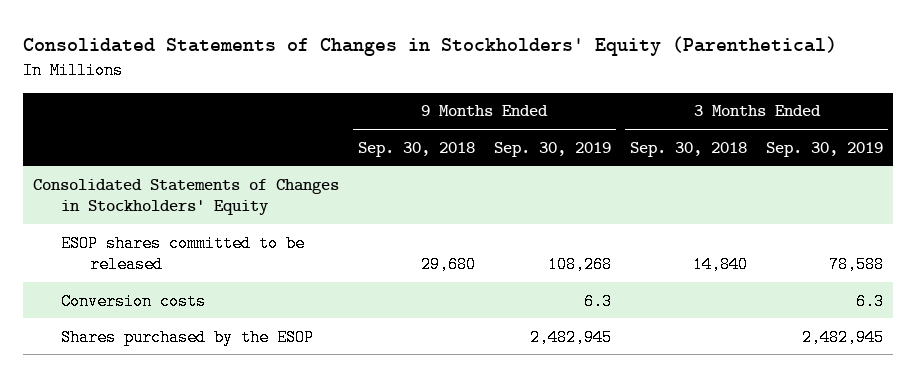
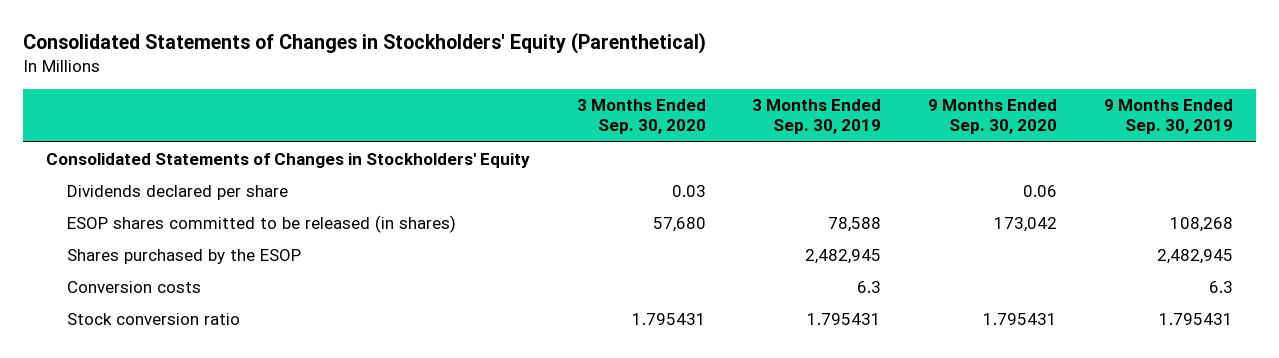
[357,141,475,157] Sep. 30, 2018 -> none
[630,141,748,157] Sep. 30, 2018 -> none
none -> [576,99,706,135] 3 Months Ended Sep. 30, 2020
none -> [927,99,1057,135] 9 Months Ended Sep. 30, 2020
none -> [67,185,289,201] Dividends declared per share
[61,234,306,274] ESOP shares committed to be released -> [67,215,457,234] ESOP shares committed to be released (in shares)
[61,292,207,310] Conversion costs -> [67,281,202,294] Conversion costs
none -> [67,313,241,326] Stock conversion ratio

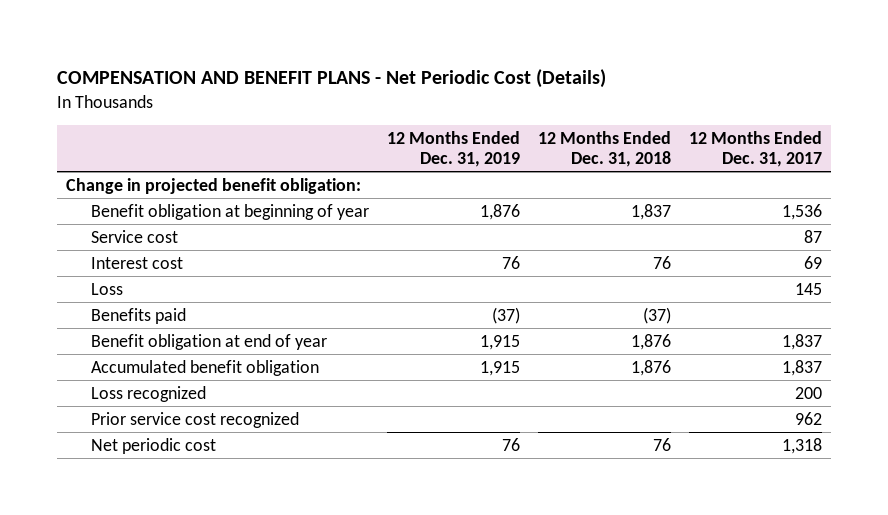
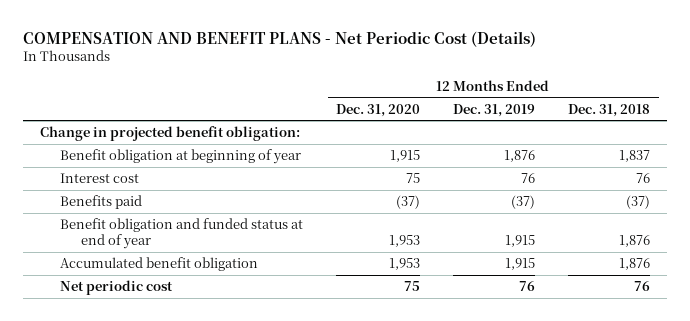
[689,130,823,167] 12 Months Ended Dec. 31, 2017 -> none
none -> [336,103,421,117] Dec. 31, 2020
[90,229,178,243] Service cost -> none
[90,282,123,295] Loss -> none
[90,333,327,350] Benefit obligation at end of year -> [60,218,304,250] Benefit obligation and funded status at end of year
[90,385,206,402] Loss recognized -> none
[90,411,299,428] Prior service cost recognized -> none

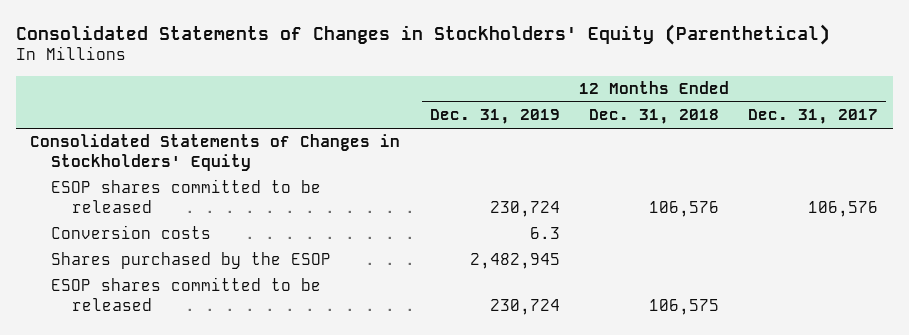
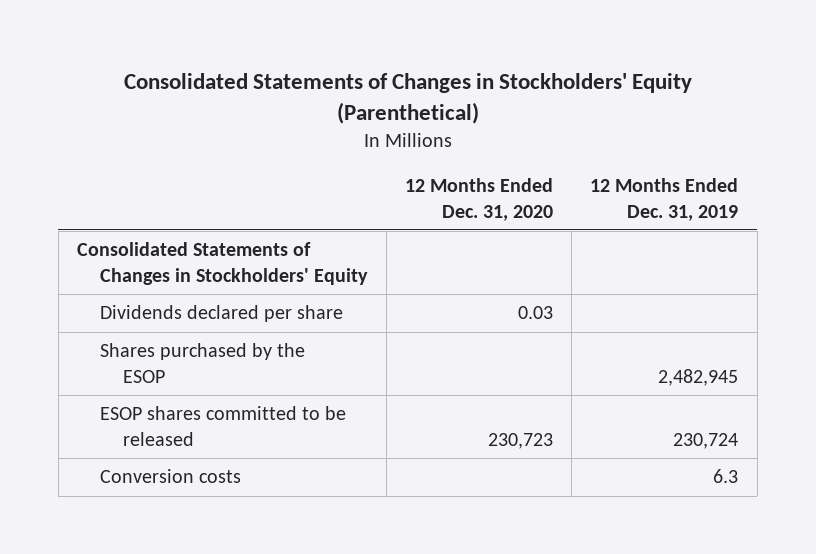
[588,109,719,125] Dec. 31, 2018 -> none
[748,109,879,125] Dec. 31, 2017 -> none
none -> [404,178,553,221] 12 Months Ended Dec. 31, 2020
[51,179,322,214] ESOP shares committed to be released -> none
none -> [100,305,344,323] Dividends declared per share
[51,225,212,240] Conversion costs -> [100,469,242,484] Conversion costs

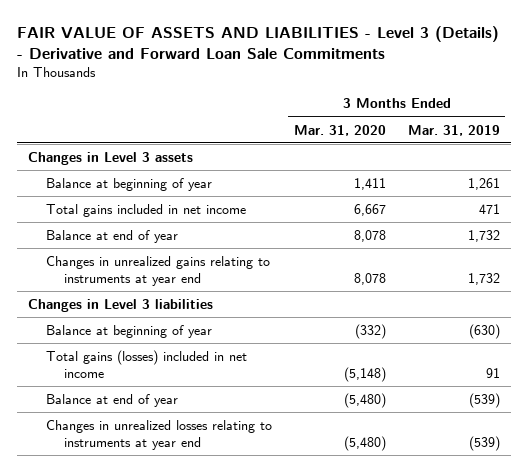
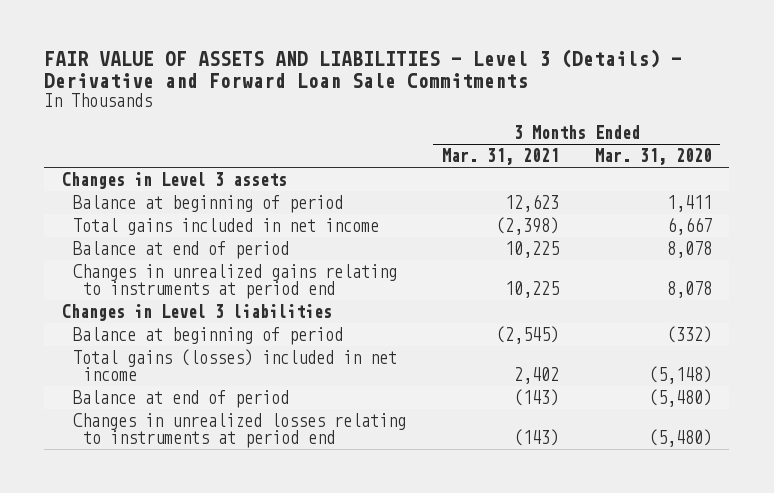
[407,124,500,136] Mar. 31, 2019 -> none
none -> [441,148,559,166] Mar. 31, 2021
[45,177,212,191] Balance at beginning of year -> [72,194,343,213] Balance at beginning of period
[45,229,178,243] Balance at end of year -> [72,240,289,259] Balance at end of period
[45,255,270,286] Changes in unrealized gains relating to instruments at year end -> [72,263,397,300] Changes in unrealized gains relating to instruments at period end
[45,324,212,338] Balance at beginning of year -> [72,326,343,345] Balance at beginning of period
[45,393,178,407] Balance at end of year -> [72,389,289,408] Balance at end of period
[45,419,272,450] Changes in unrealized losses relating to instruments at year end -> [72,412,406,449] Changes in unrealized losses relating to instruments at period end

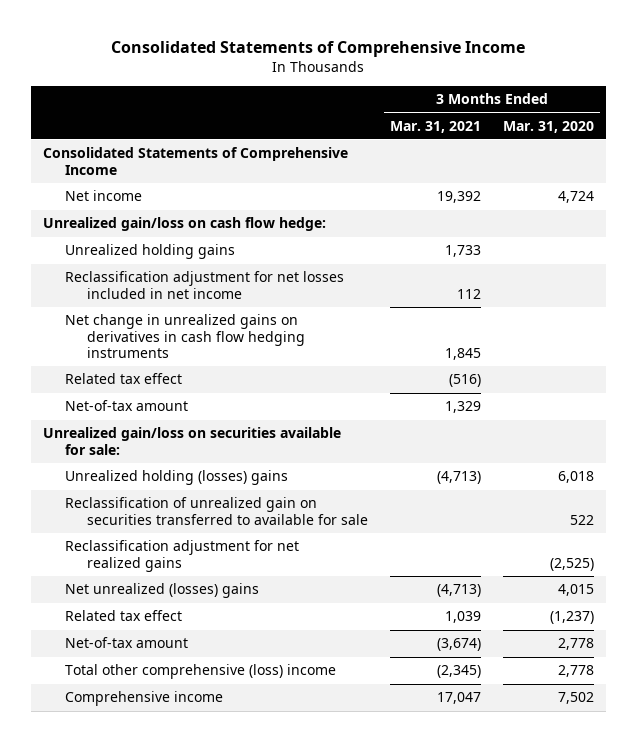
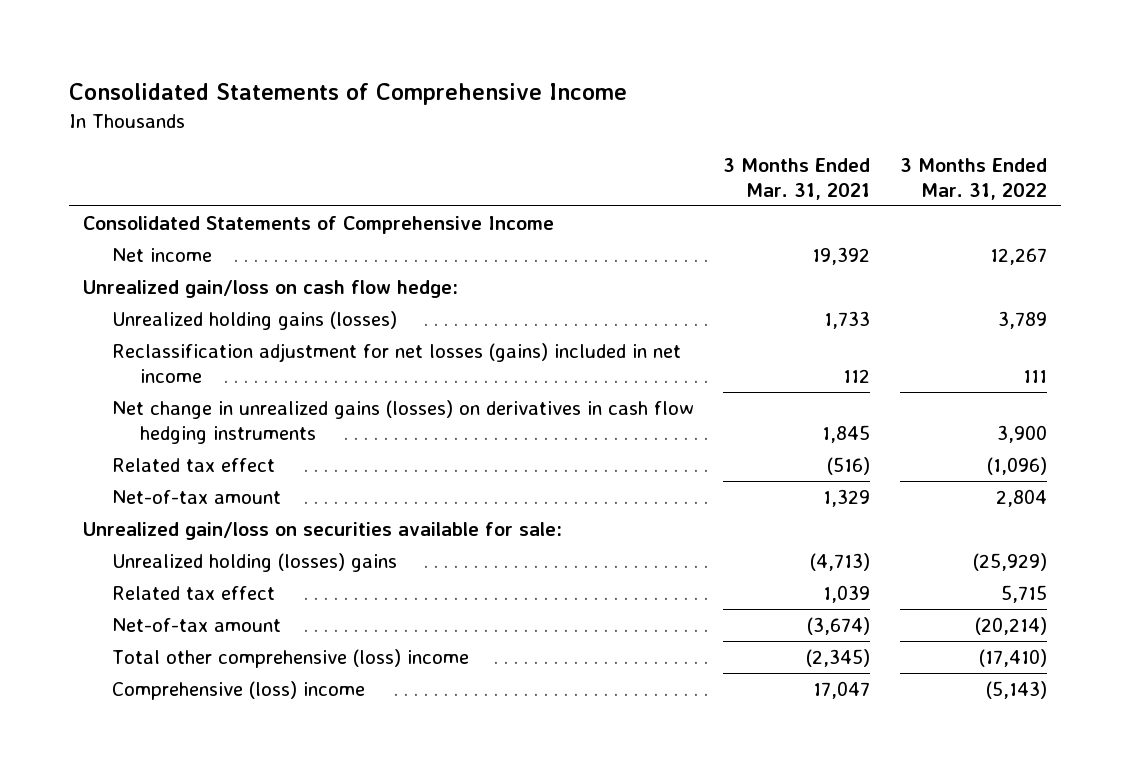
[503,120,595,133] Mar. 31, 2020 -> none
none -> [899,157,1047,200] 3 Months Ended Mar. 31, 2022
[64,244,235,260] Unrealized holding gains -> [111,311,397,331] Unrealized holding gains (losses)
[64,271,344,299] Reclassification adjustment for net losses included in net income -> [111,343,681,384] Reclassification adjustment for net losses (gains) included in net income
[64,314,305,359] Net change in unrealized gains on derivatives in cash flow hedging instruments -> [111,400,694,445] Net change in unrealized gains (losses) on derivatives in cash flow hedging instruments
[64,497,368,525] Reclassification of unrealized gain on securities transferred to available for sale -> none
[64,540,299,572] Reclassification adjustment for net realized gains -> none
[64,583,259,599] Net unrealized (losses) gains -> none
[64,691,223,707] Comprehensive income -> [111,681,365,701] Comprehensive (loss) income

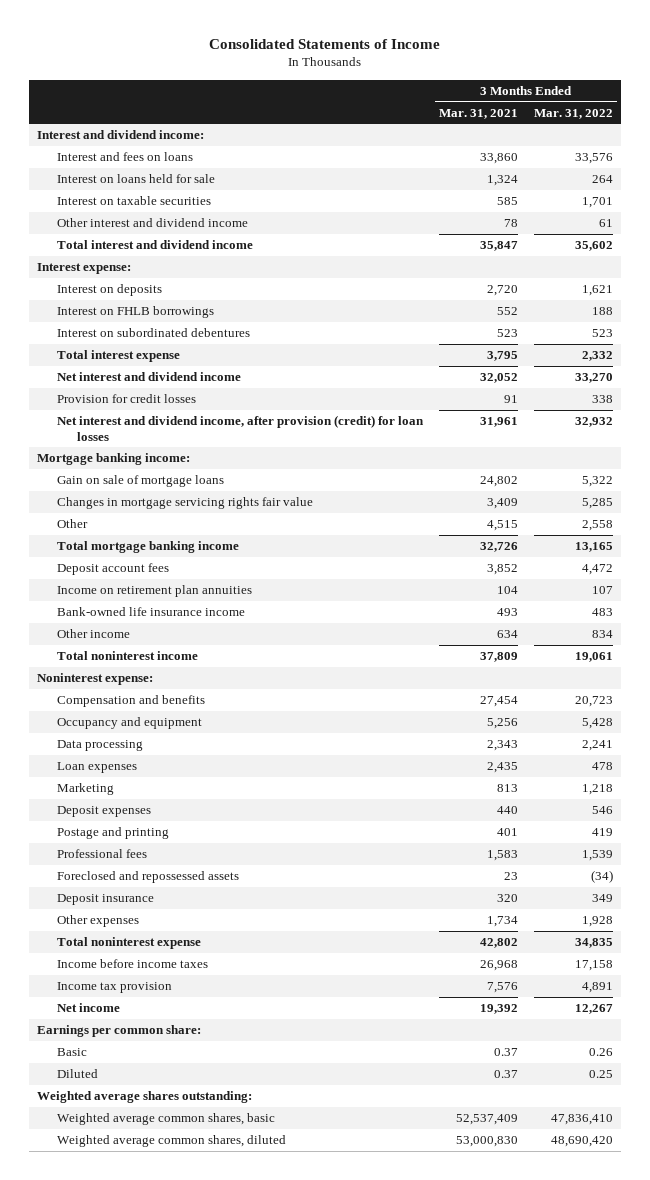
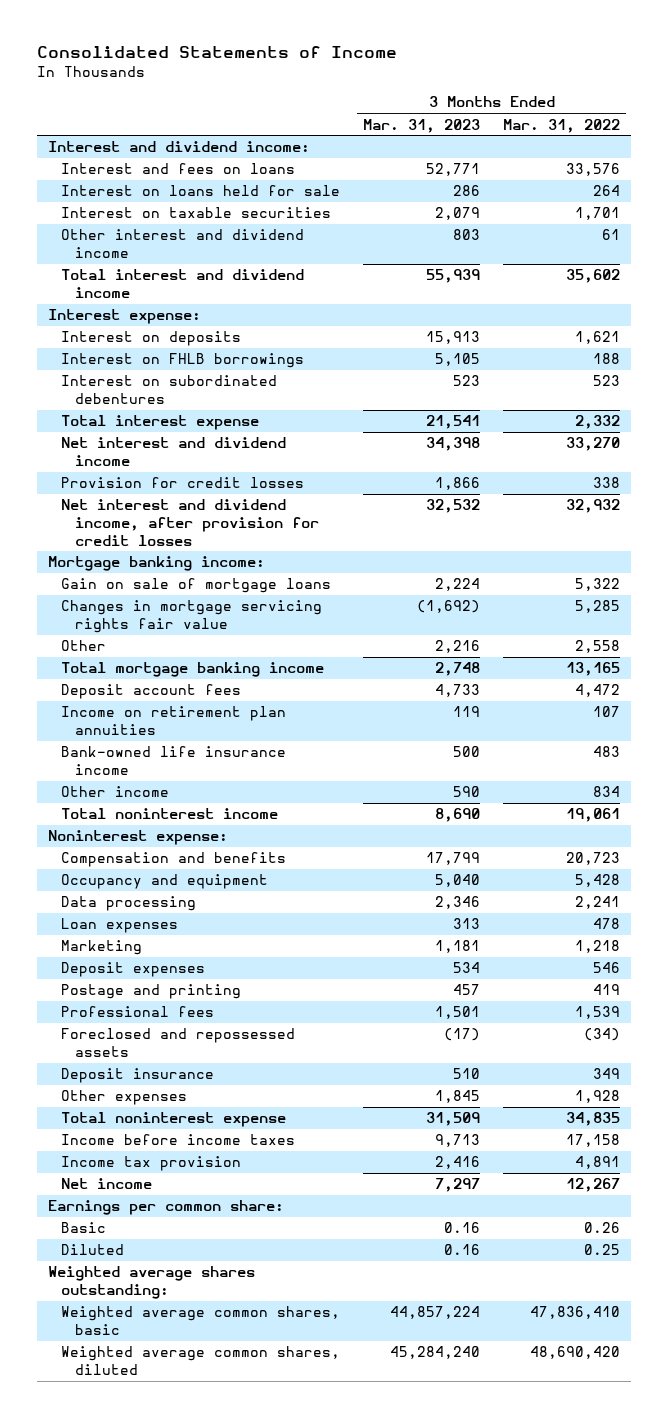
[438,108,518,119] Mar. 31, 2021 -> none
none -> [363,118,481,133] Mar. 31, 2023
[56,415,424,441] Net interest and dividend income, after provision (credit) for loan losses -> [61,499,319,546] Net interest and dividend income, after provision for credit losses

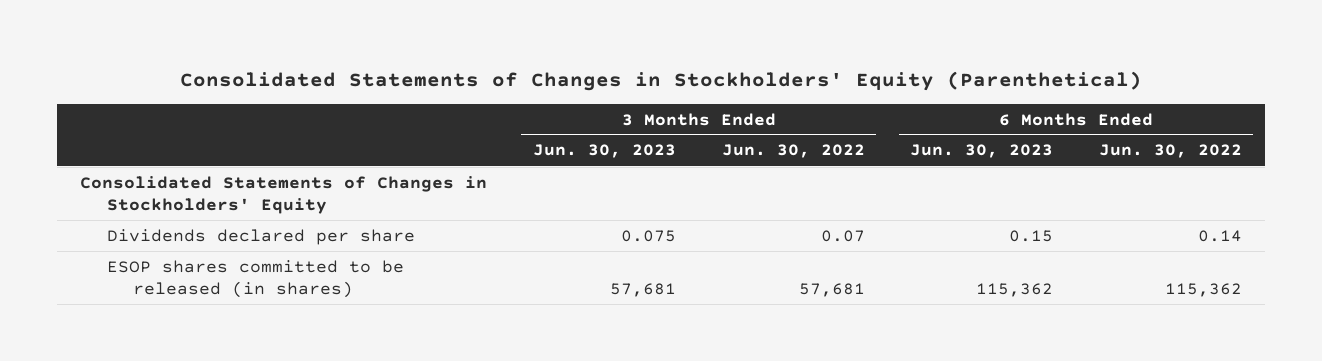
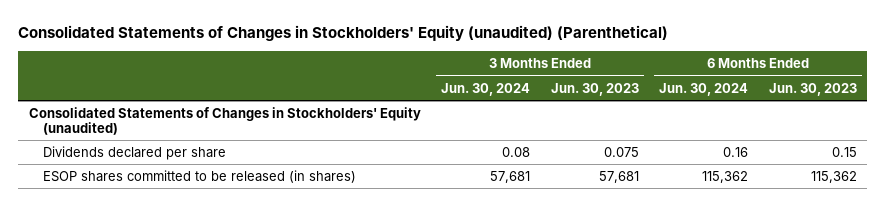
[180,70,1143,91] Consolidated Statements of Changes in Stockholders' Equity (Parenthetical) -> [18,25,669,42] Consolidated Statements of Changes in Stockholders' Equity (unaudited) (Parenthetical)
[721,144,865,159] Jun. 30, 2022 -> none
[1098,144,1242,159] Jun. 30, 2022 -> none
none -> [441,82,531,96] Jun. 30, 2024
none -> [659,82,749,96] Jun. 30, 2024
[80,175,488,215] Consolidated Statements of Changes in Stockholders' Equity -> [28,106,421,135] Consolidated Statements of Changes in Stockholders' Equity (unaudited)

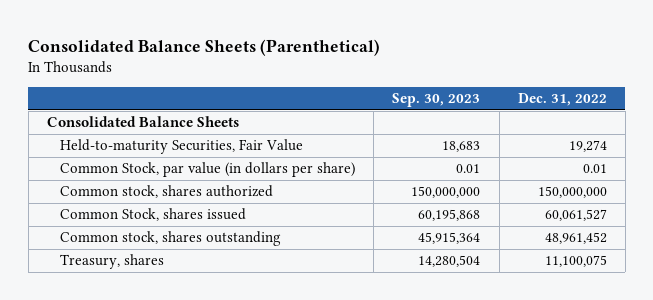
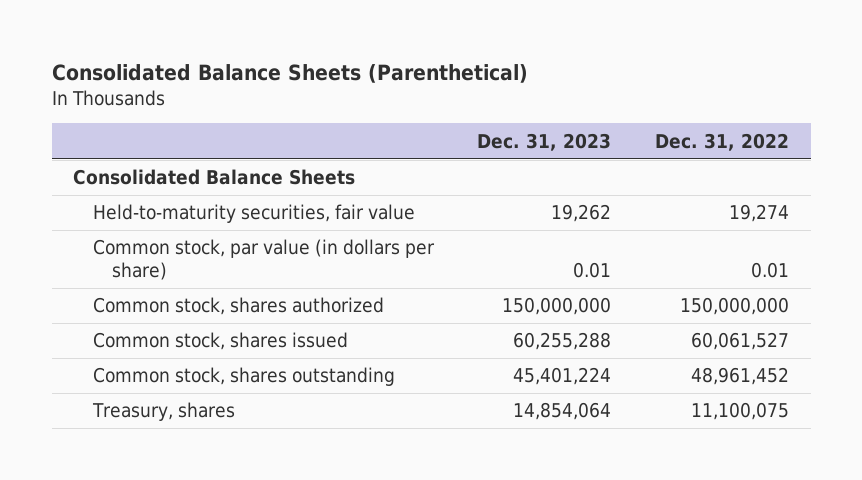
[392,93,481,108] Sep. 30, 2023 -> none
none -> [477,132,612,151] Dec. 31, 2023
[60,139,304,155] Held-to-maturity Securities, Fair Value -> [92,204,415,224] Held-to-maturity securities, fair value
[60,162,356,178] Common Stock, par value (in dollars per share) -> [92,239,435,281] Common stock, par value (in dollars per share)
[60,208,247,222] Common Stock, shares issued -> [92,332,348,351] Common stock, shares issued

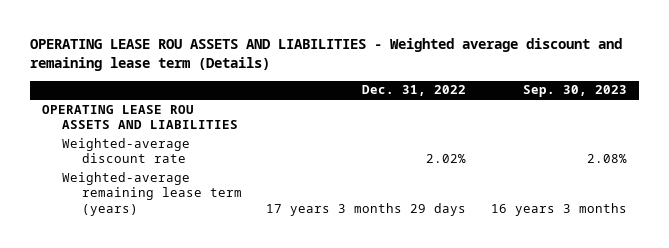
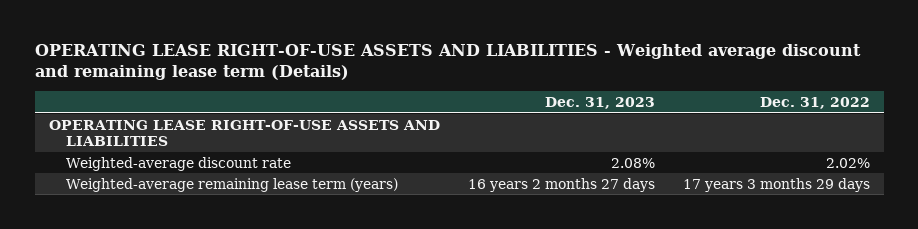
[29,38,622,72] OPERATING LEASE ROU ASSETS AND LIABILITIES - Weighted average discount and remaining lease term (Details) -> [34,43,861,81] OPERATING LEASE RIGHT-OF-USE ASSETS AND LIABILITIES - Weighted average discount and remaining lease term (Details)
[523,85,628,98] Sep. 30, 2023 -> none
none -> [544,96,655,109] Dec. 31, 2023
[42,104,238,130] OPERATING LEASE ROU ASSETS AND LIABILITIES -> [48,119,440,146] OPERATING LEASE RIGHT-OF-USE ASSETS AND LIABILITIES

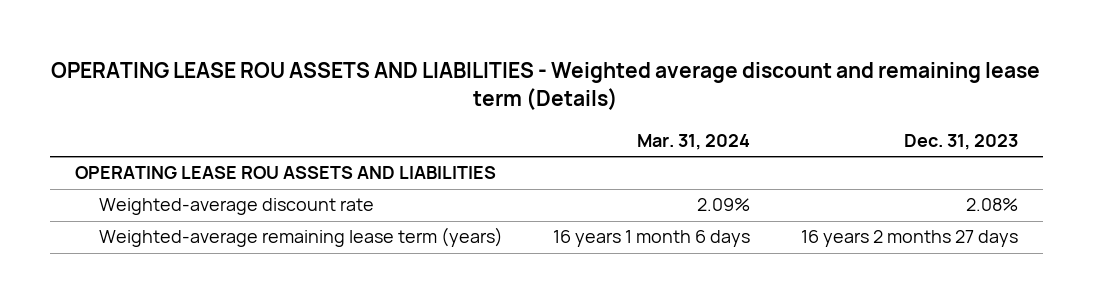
[34,43,861,81] OPERATING LEASE RIGHT-OF-USE ASSETS AND LIABILITIES - Weighted average discount and remaining lease term (Details) -> [51,61,1041,111] OPERATING LEASE ROU ASSETS AND LIABILITIES - Weighted average discount and remaining lease term (Details)
[759,96,870,109] Dec. 31, 2022 -> none
none -> [637,133,751,150] Mar. 31, 2024
[48,119,440,146] OPERATING LEASE RIGHT-OF-USE ASSETS AND LIABILITIES -> [74,166,496,180] OPERATING LEASE ROU ASSETS AND LIABILITIES

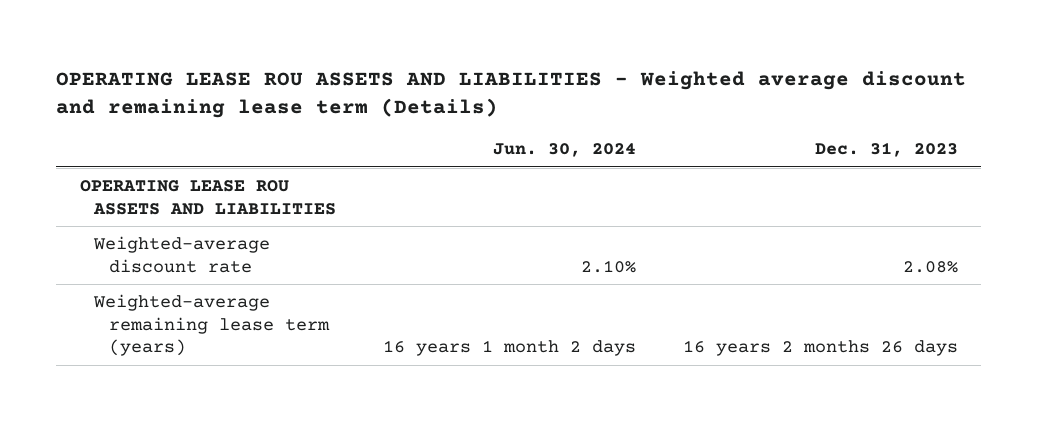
[637,133,751,150] Mar. 31, 2024 -> none
none -> [493,143,637,158] Jun. 30, 2024
[800,230,1018,248] 16 years 2 months 27 days -> [682,340,958,357] 16 years 2 months 26 days

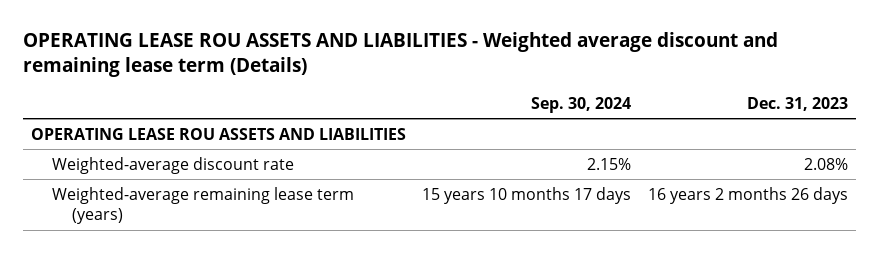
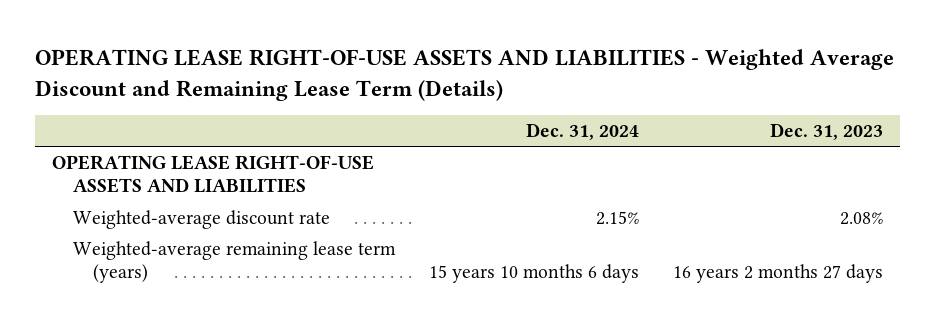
[22,32,778,78] OPERATING LEASE ROU ASSETS AND LIABILITIES - Weighted average discount and remaining lease term (Details) -> [34,49,894,101] OPERATING LEASE RIGHT-OF-USE ASSETS AND LIABILITIES - Weighted Average Discount and Remaining Lease Term (Details)
[531,96,632,113] Sep. 30, 2024 -> none
none -> [525,122,639,140] Dec. 31, 2024
[30,127,406,140] OPERATING LEASE ROU ASSETS AND LIABILITIES -> [52,154,375,194] OPERATING LEASE RIGHT-OF-USE ASSETS AND LIABILITIES
[647,186,848,204] 16 years 2 months 26 days -> [672,264,883,284] 16 years 2 months 27 days

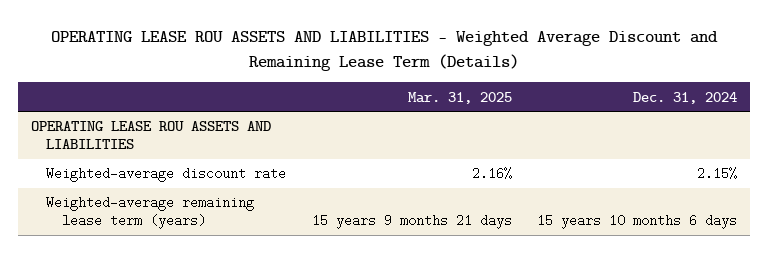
[34,49,894,101] OPERATING LEASE RIGHT-OF-USE ASSETS AND LIABILITIES - Weighted Average Discount and Remaining Lease Term (Details) -> [50,31,718,71] OPERATING LEASE ROU ASSETS AND LIABILITIES - Weighted Average Discount and Remaining Lease Term (Details)
[769,122,883,140] Dec. 31, 2023 -> none
none -> [407,91,512,104] Mar. 31, 2025
[52,154,375,194] OPERATING LEASE RIGHT-OF-USE ASSETS AND LIABILITIES -> [30,121,271,150] OPERATING LEASE ROU ASSETS AND LIABILITIES

